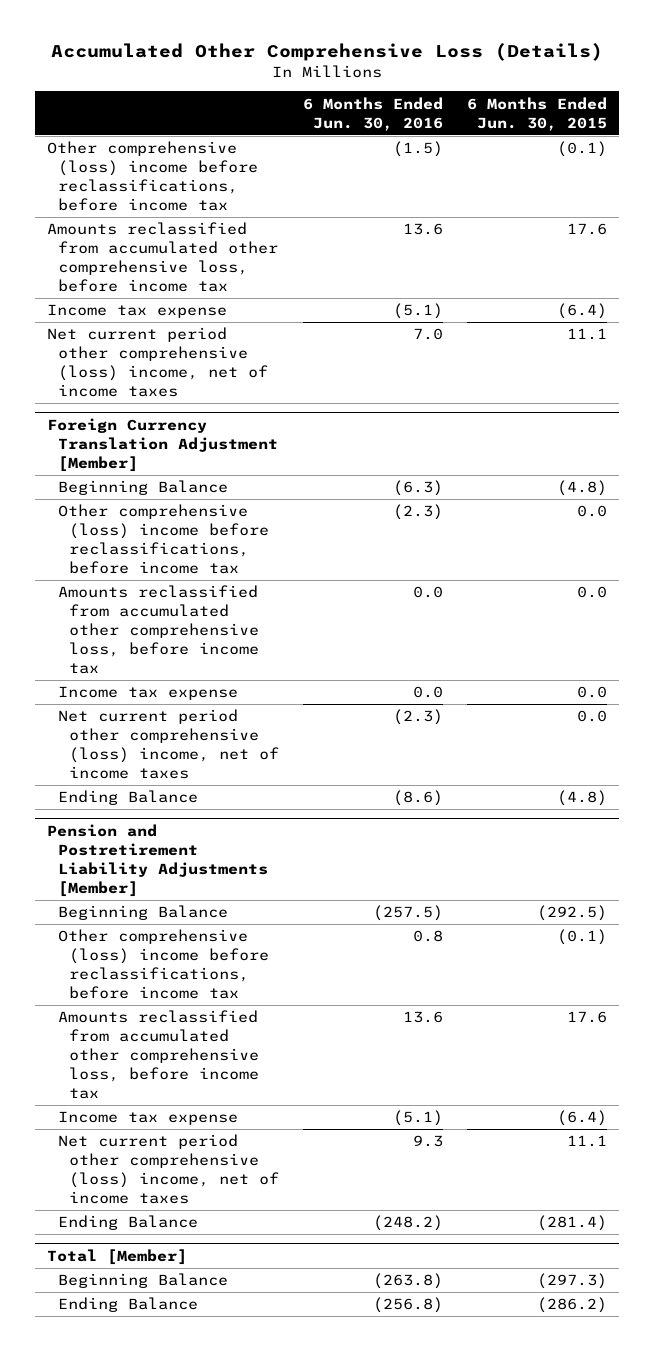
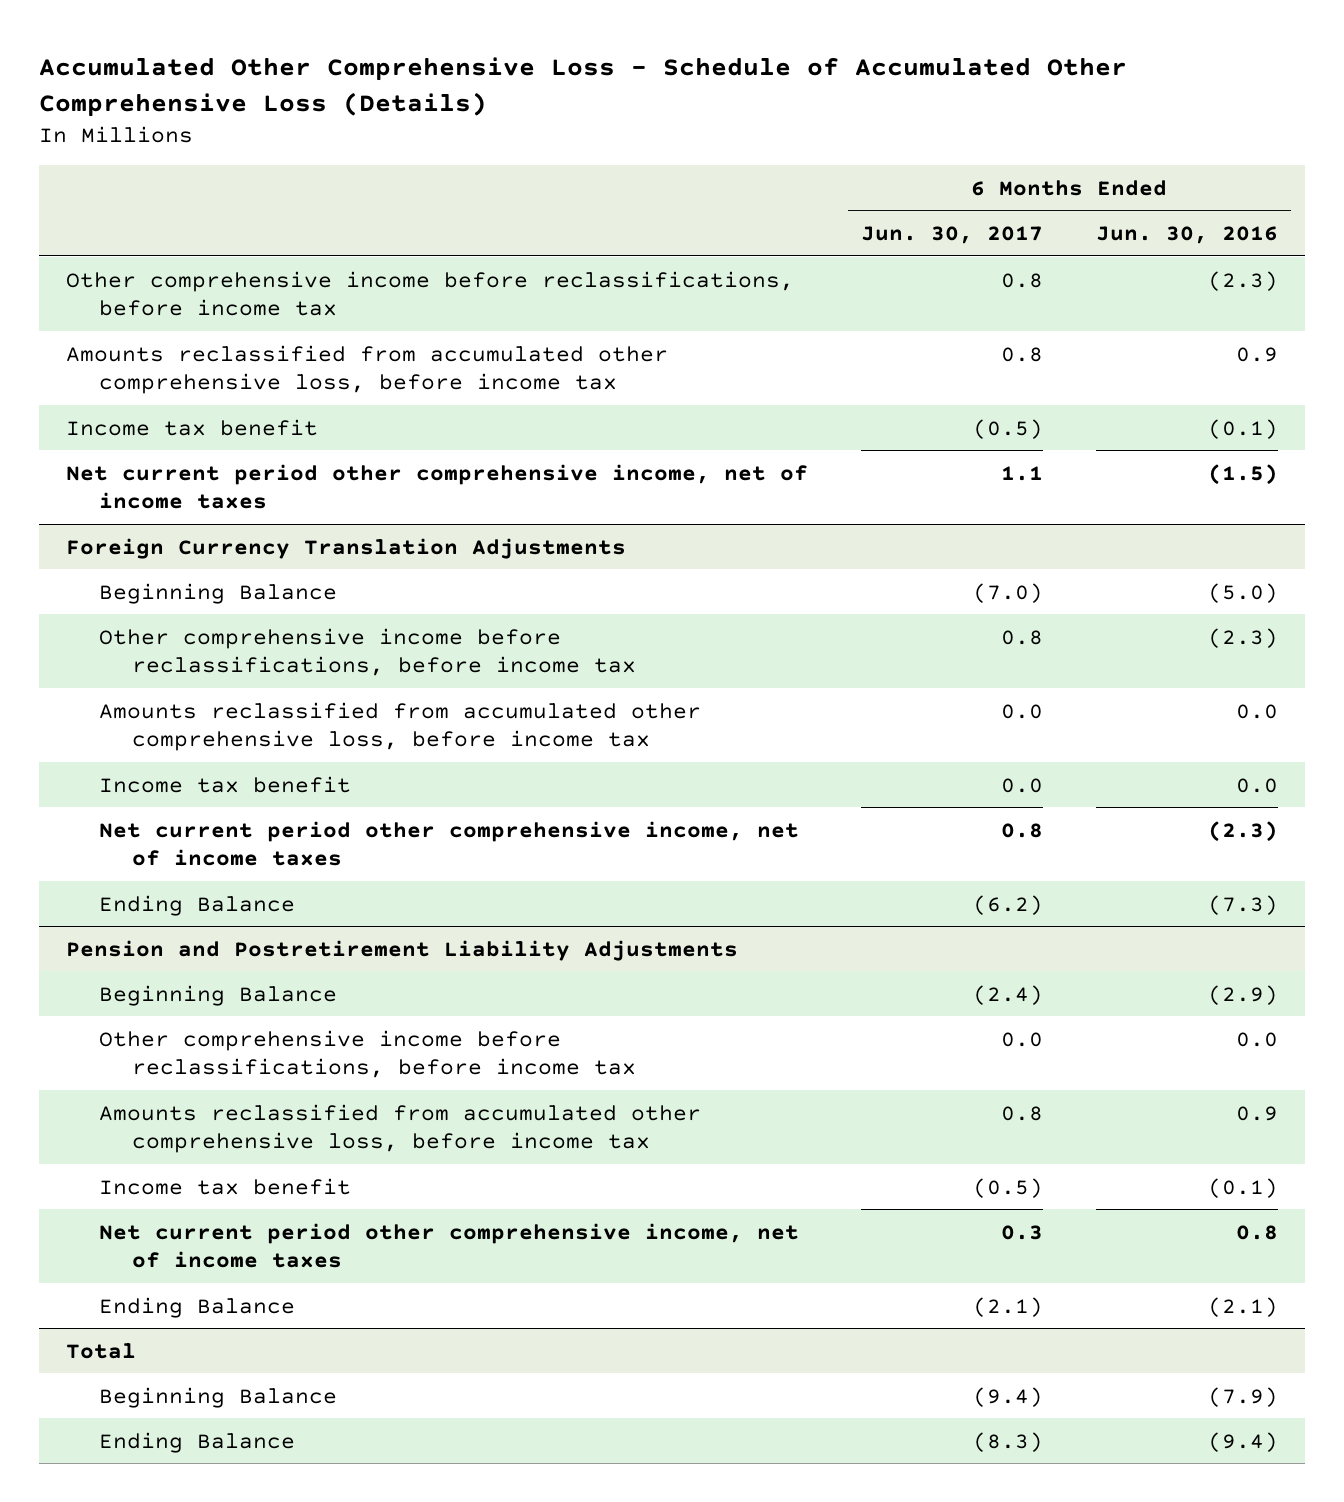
[50,43,603,62] Accumulated Other Comprehensive Loss (Details) -> [38,56,1127,117] Accumulated Other Comprehensive Loss - Schedule of Accumulated Other Comprehensive Loss (Details)
[467,96,608,131] 6 Months Ended Jun. 30, 2015 -> none
none -> [860,226,1043,245] Jun. 30, 2017
[46,141,258,212] Other comprehensive (loss) income before reclassifications, before income tax -> [65,270,794,316] Other comprehensive income before reclassifications, before income tax
[392,141,443,158] (1.5) -> [1208,270,1279,291] (2.3)
[402,223,443,236] 13.6 -> [1236,346,1279,362] 0.9
[46,304,227,319] Income tax expense -> [65,418,318,436] Income tax benefit
[392,303,443,320] (5.1) -> [1208,418,1279,439] (0.1)
[46,327,268,398] Net current period other comprehensive (loss) income, net of income taxes -> [65,463,808,509] Net current period other comprehensive income, net of income taxes
[412,328,443,341] 7.0 -> [1208,463,1279,485] (1.5)
[46,417,278,472] Foreign Currency Translation Adjustment [Member] -> [65,537,626,559] Foreign Currency Translation Adjustments
[392,480,443,497] (6.3) -> [1208,582,1279,603] (5.0)
[57,504,269,575] Other comprehensive (loss) income before reclassifications, before income tax -> [98,627,636,676] Other comprehensive income before reclassifications, before income tax
[57,686,238,701] Income tax expense -> [98,775,351,793] Income tax benefit
[57,709,279,780] Net current period other comprehensive (loss) income, net of income taxes -> [98,820,799,866] Net current period other comprehensive income, net of income taxes
[392,790,443,807] (8.6) -> [1208,894,1279,915] (7.3)
[46,823,268,897] Pension and Postretirement Liability Adjustments [Member] -> [65,939,738,961] Pension and Postretirement Liability Adjustments
[372,905,443,922] (257.5) -> [1208,984,1279,1005] (2.9)
[57,929,269,1000] Other comprehensive (loss) income before reclassifications, before income tax -> [98,1029,636,1078] Other comprehensive income before reclassifications, before income tax
[412,930,443,943] 0.8 -> [1236,1031,1279,1047] 0.0
[402,1011,443,1024] 13.6 -> [1236,1105,1279,1121] 0.9
[57,1111,238,1126] Income tax expense -> [98,1177,351,1195] Income tax benefit
[392,1110,443,1127] (5.1) -> [1208,1177,1279,1198] (0.1)
[57,1134,279,1205] Net current period other comprehensive (loss) income, net of income taxes -> [98,1222,799,1268] Net current period other comprehensive income, net of income taxes
[412,1135,443,1148] 9.3 -> [1236,1224,1279,1240] 0.8
[372,1215,443,1232] (248.2) -> [1208,1296,1279,1317] (2.1)
[46,1248,187,1265] Total [Member] -> [65,1342,136,1359] Total
[372,1273,443,1290] (263.8) -> [1208,1386,1279,1407] (7.9)
[372,1297,443,1314] (256.8) -> [1208,1431,1279,1452] (9.4)

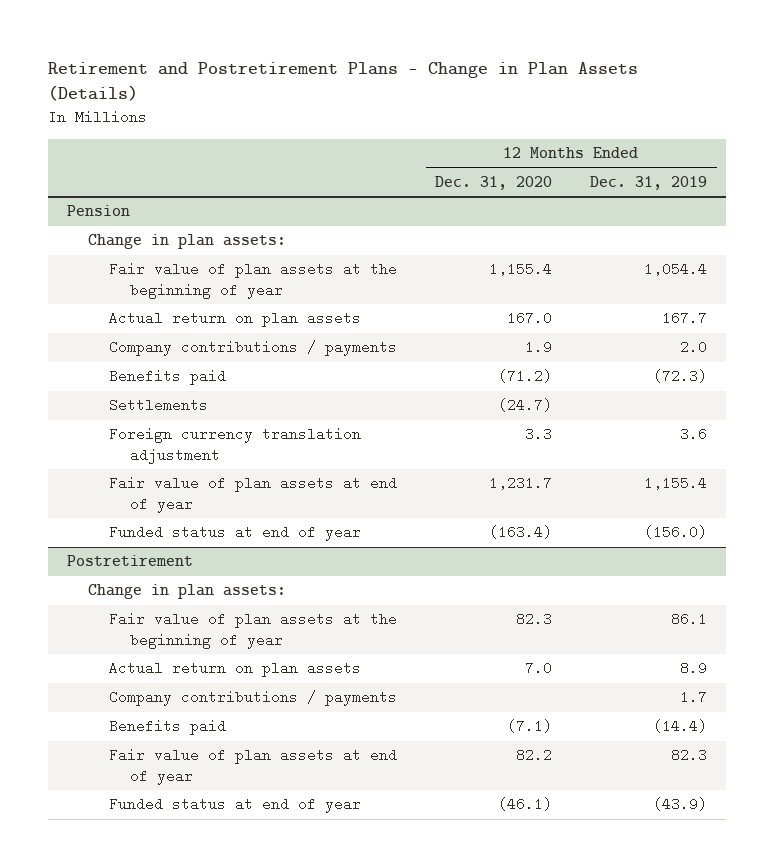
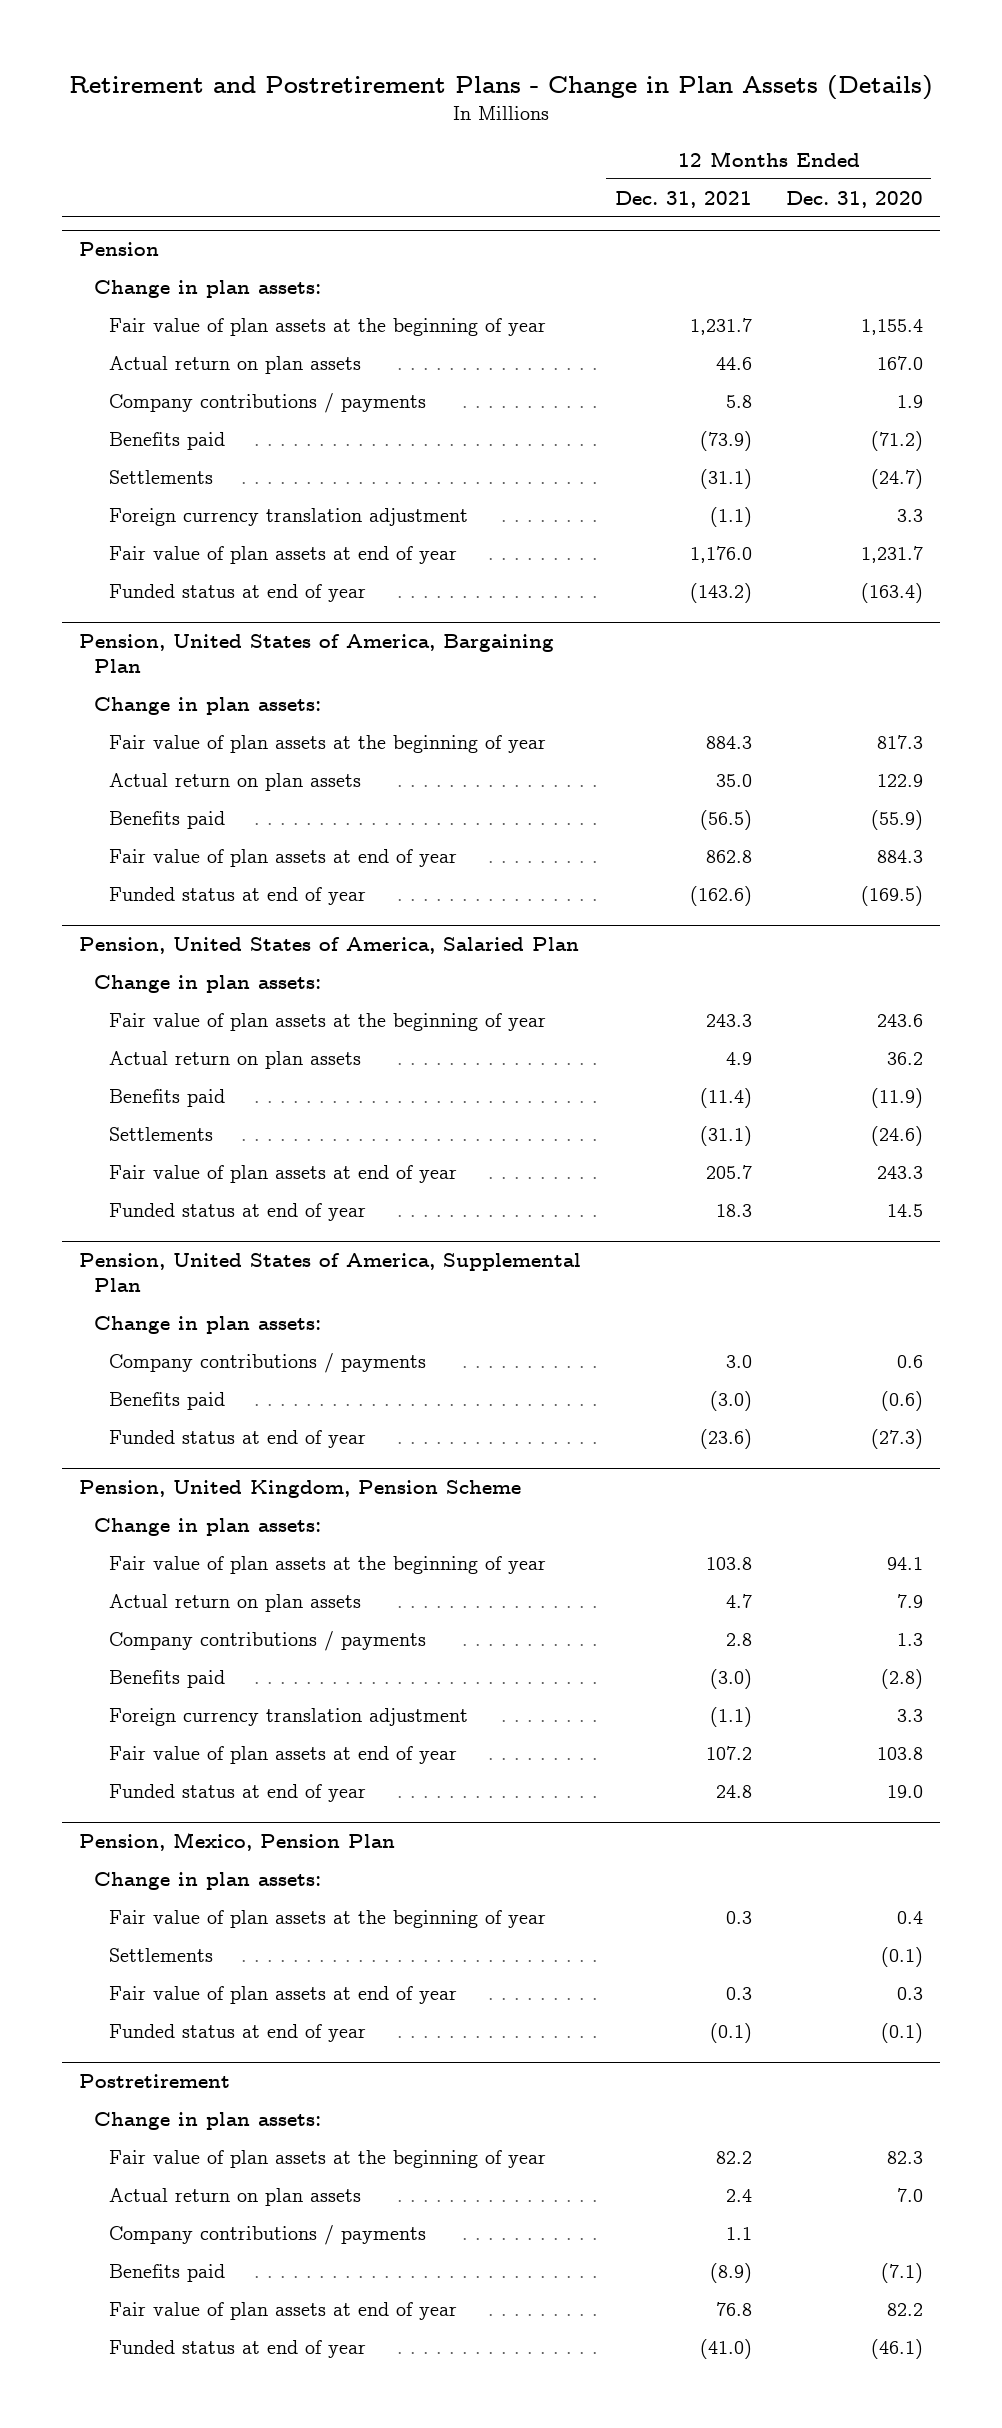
[590,176,708,191] Dec. 31, 2019 -> none
none -> [614,190,752,208] Dec. 31, 2021
none -> [78,634,554,673] Pension, United States of America, Bargaining Plan
none -> [94,696,322,715] Change in plan assets:
none -> [109,734,547,753] Fair value of plan assets at the beginning of year
none -> [109,772,362,791] Actual return on plan assets
none -> [109,810,226,829] Benefits paid
none -> [109,848,458,867] Fair value of plan assets at end of year
none -> [109,886,367,905] Funded status at end of year
none -> [78,937,579,955] Pension, United States of America, Salaried Plan
none -> [94,974,322,993] Change in plan assets:
none -> [109,1012,547,1031] Fair value of plan assets at the beginning of year
none -> [109,1050,362,1069] Actual return on plan assets
none -> [109,1088,226,1107] Benefits paid
none -> [109,1126,214,1141] Settlements
none -> [109,1164,458,1183] Fair value of plan assets at end of year
none -> [109,1202,367,1221] Funded status at end of year
none -> [78,1253,581,1292] Pension, United States of America, Supplemental Plan
none -> [94,1315,322,1334] Change in plan assets:
none -> [109,1352,427,1373] Company contributions / payments
none -> [109,1391,226,1410] Benefits paid
none -> [109,1429,367,1448] Funded status at end of year
none -> [78,1480,521,1499] Pension, United Kingdom, Pension Scheme
none -> [94,1517,322,1536] Change in plan assets:
none -> [109,1555,547,1574] Fair value of plan assets at the beginning of year
none -> [109,1593,362,1612] Actual return on plan assets
none -> [109,1630,427,1651] Company contributions / payments
none -> [109,1669,226,1688] Benefits paid
none -> [109,1707,469,1726] Foreign currency translation adjustment
none -> [109,1745,458,1764] Fair value of plan assets at end of year
none -> [109,1783,367,1802] Funded status at end of year
none -> [78,1832,395,1852] Pension, Mexico, Pension Plan
none -> [94,1871,322,1890] Change in plan assets:
none -> [109,1909,547,1928] Fair value of plan assets at the beginning of year
none -> [109,1947,214,1962] Settlements
none -> [109,1985,458,2004] Fair value of plan assets at end of year
none -> [109,2023,367,2042] Funded status at end of year

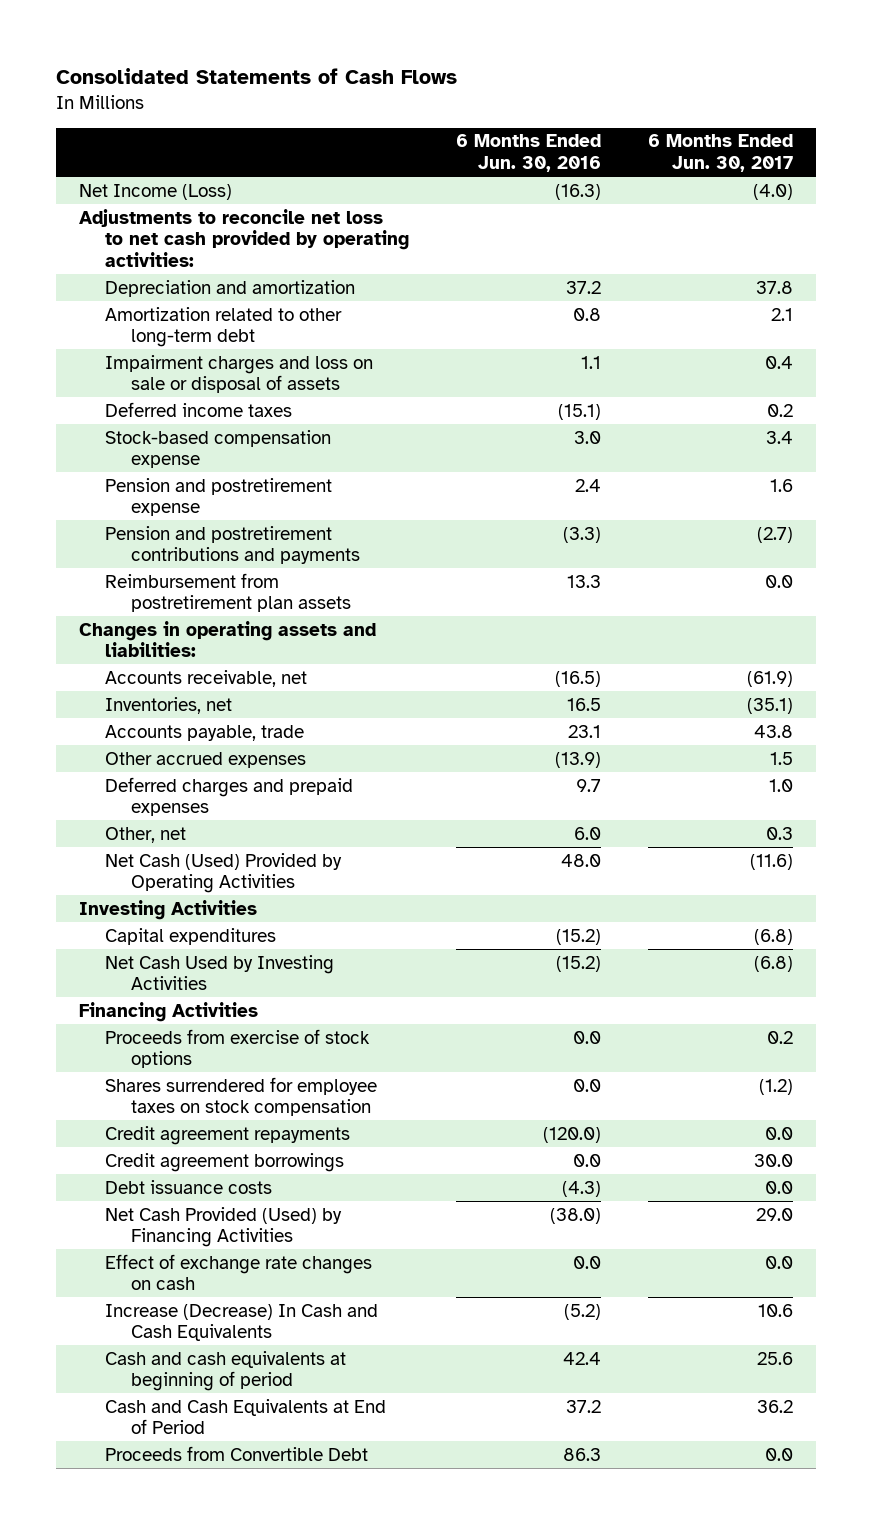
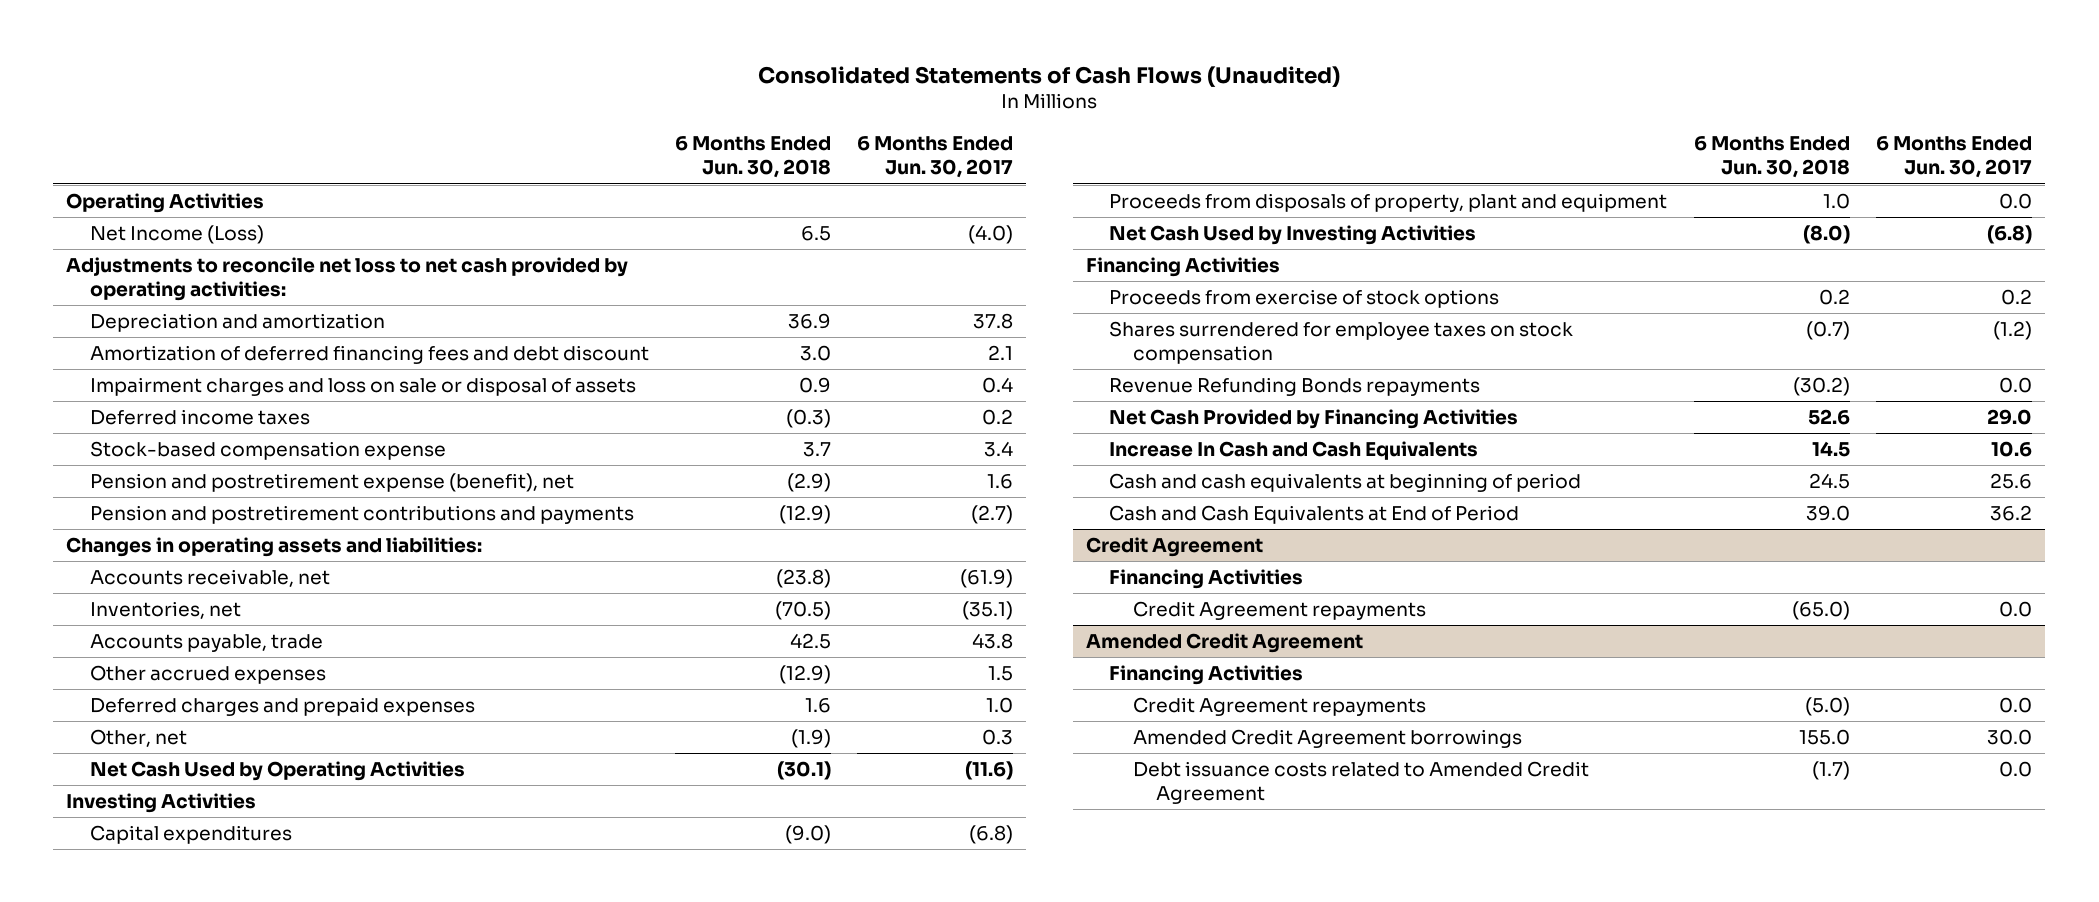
[55,68,457,85] Consolidated Statements of Cash Flows -> [758,65,1341,87] Consolidated Statements of Cash Flows (Unaudited)
[455,134,601,173] 6 Months Ended Jun. 30, 2016 -> none
none -> [674,136,831,179] 6 Months Ended Jun. 30, 2018
none -> [66,192,265,213] Operating Activities
[104,306,342,348] Amortization related to other long-term debt -> [89,344,649,364] Amortization of deferred financing fees and debt discount
[104,477,332,517] Pension and postretirement expense -> [89,472,574,492] Pension and postretirement expense (benefit), net
[104,572,351,613] Reimbursement from postretirement plan assets -> none
[104,852,342,894] Net Cash (Used) Provided by Operating Activities -> [89,760,465,781] Net Cash Used by Operating Activities
none -> [1109,192,1668,212] Proceeds from disposals of property, plant and equipment
[104,1125,350,1145] Credit agreement repayments -> none
[104,1152,344,1172] Credit agreement borrowings -> none
[104,1179,272,1194] Debt issuance costs -> none
[104,1253,372,1291] Effect of exchange rate changes on cash -> none
none -> [1109,376,1481,396] Revenue Refunding Bonds repayments
[104,1206,342,1248] Net Cash Provided (Used) by Financing Activities -> [1109,408,1519,429] Net Cash Provided by Financing Activities
[104,1303,378,1342] Increase (Decrease) In Cash and Cash Equivalents -> [1109,440,1479,460] Increase In Cash and Cash Equivalents
[104,1445,368,1461] Proceeds from Convertible Debt -> none
none -> [1085,536,1263,557] Credit Agreement
none -> [1109,568,1304,589] Financing Activities
none -> [1132,600,1426,620] Credit Agreement repayments
none -> [1085,632,1363,653] Amended Credit Agreement
none -> [1109,664,1304,685] Financing Activities
none -> [1132,696,1426,716] Credit Agreement repayments
none -> [1132,728,1522,748] Amended Credit Agreement borrowings
none -> [1132,760,1589,805] Debt issuance costs related to Amended Credit Agreement

